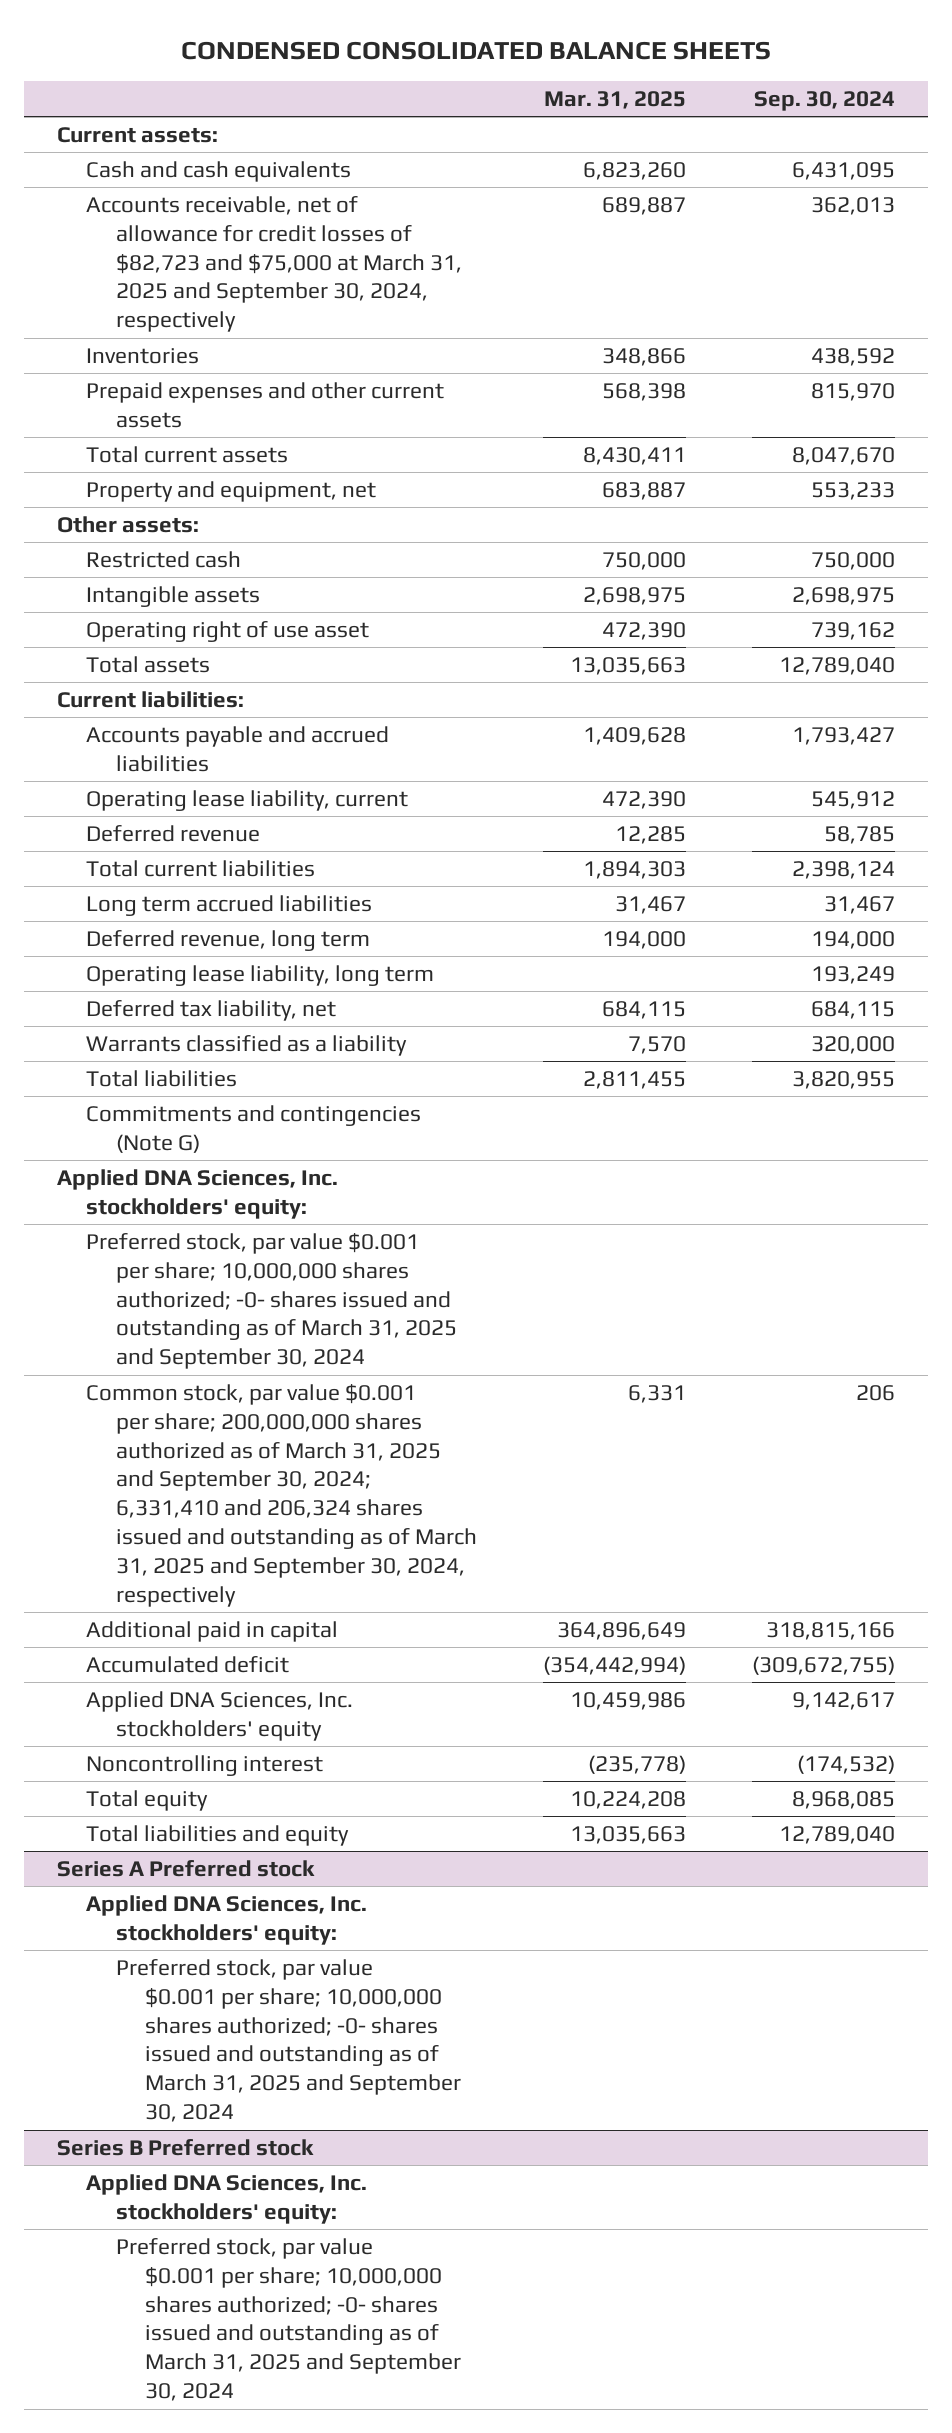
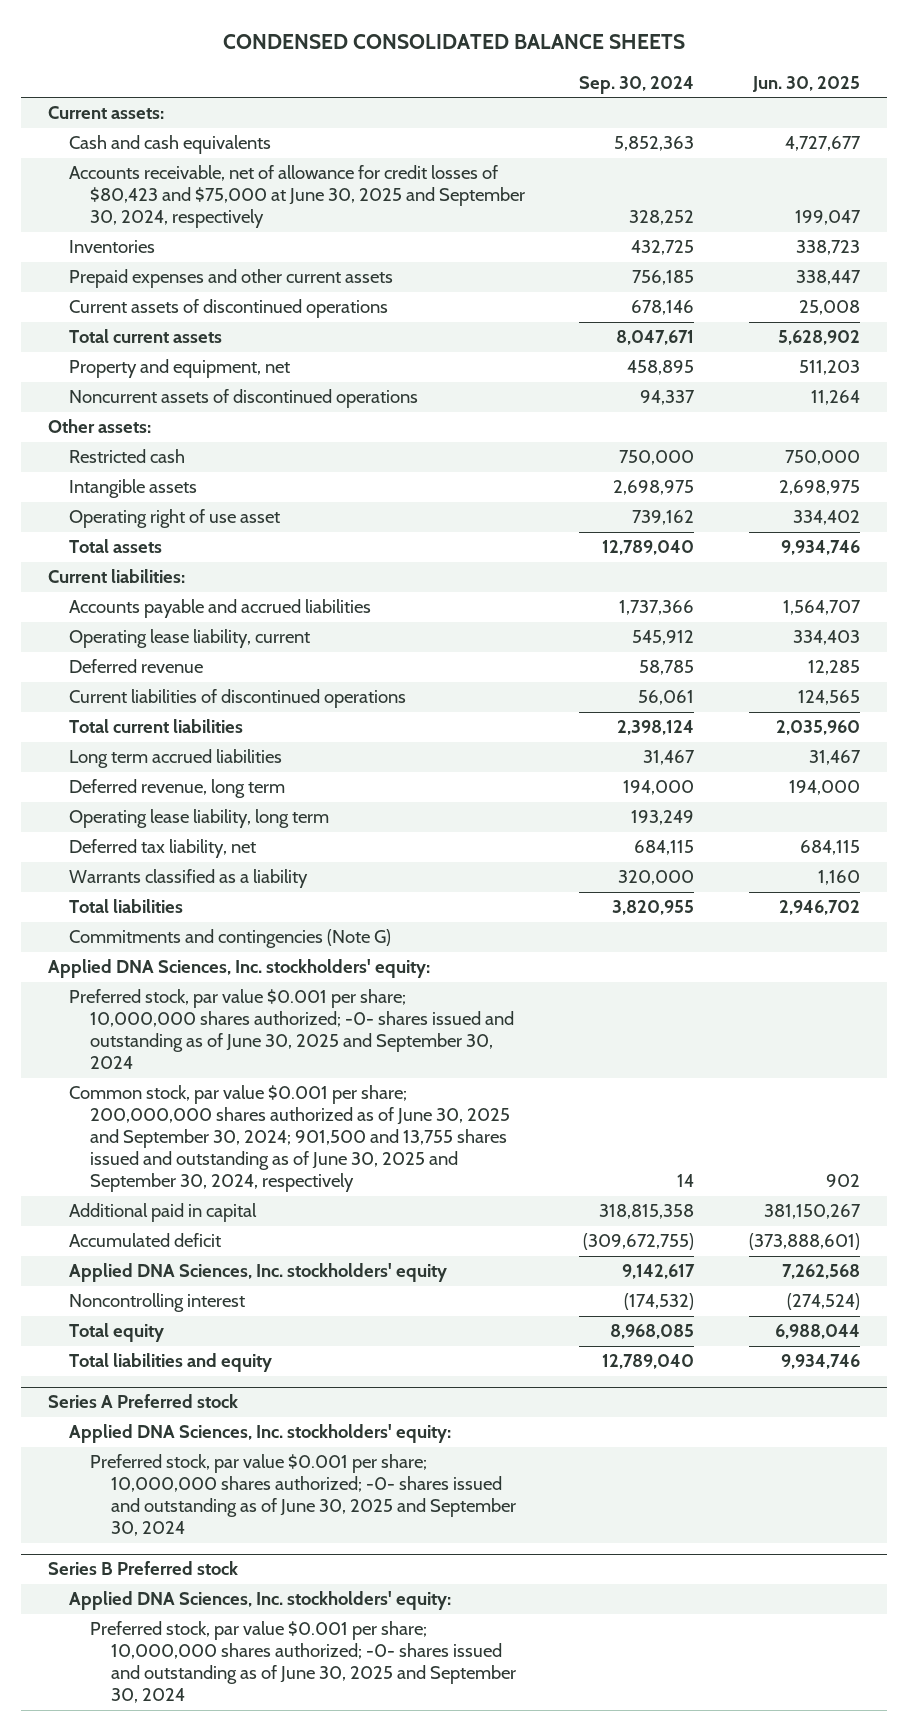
[543,90,686,109] Mar. 31, 2025 -> none
none -> [751,75,860,92] Jun. 30, 2025
[791,161,895,180] 6,431,095 -> [614,136,695,152] 5,852,363
[86,195,462,333] Accounts receivable, net of allowance for credit losses of $82,723 and $75,000 at March 31, 2025 and September 30, 2024, respectively -> [69,165,525,229] Accounts receivable, net of allowance for credit losses of $80,423 and $75,000 at June 30, 2025 and September 30, 2024, respectively
[810,196,895,215] 362,013 -> [629,210,695,226] 328,252
[810,347,895,366] 438,592 -> [631,240,695,256] 432,725
[810,382,895,401] 815,970 -> [632,270,695,286] 756,185
none -> [69,299,389,319] Current assets of discontinued operations
[791,446,895,465] 8,047,670 -> [616,330,695,346] 8,047,671
[810,481,895,500] 553,233 -> [627,360,695,376] 458,895
none -> [69,389,419,409] Noncurrent assets of discontinued operations
[791,726,895,745] 1,793,427 -> [619,600,695,616] 1,737,366
none -> [69,689,407,709] Current liabilities of discontinued operations
[86,1232,457,1370] Preferred stock, par value $0.001 per share; 10,000,000 shares authorized; -0- shares issued and outstanding as of March 31, 2025 and September 30, 2024 -> [69,989,514,1070] Preferred stock, par value $0.001 per share; 10,000,000 shares authorized; -0- shares issued and outstanding as of June 30, 2025 and September 30, 2024
[86,1383,477,1608] Common stock, par value $0.001 per share; 200,000,000 shares authorized as of March 31, 2025 and September 30, 2024; 6,331,410 and 206,324 shares issued and outstanding as of March 31, 2025 and September 30, 2024, respectively -> [69,1085,510,1193] Common stock, par value $0.001 per share; 200,000,000 shares authorized as of June 30, 2025 and September 30, 2024; 901,500 and 13,755 shares issued and outstanding as of June 30, 2025 and September 30, 2024, respectively
[855,1384,895,1401] 206 -> [677,1174,695,1188] 14
[765,1621,895,1640] 318,815,166 -> [599,1204,695,1220] 318,815,358
[115,1958,462,2123] Preferred stock, par value $0.001 per share; 10,000,000 shares authorized; -0- shares issued and outstanding as of March 31, 2025 and September 30, 2024 -> [89,1454,516,1537] Preferred stock, par value $0.001 per share; 10,000,000 shares authorized; -0- shares issued and outstanding as of June 30, 2025 and September 30, 2024
[115,2237,462,2402] Preferred stock, par value $0.001 per share; 10,000,000 shares authorized; -0- shares issued and outstanding as of March 31, 2025 and September 30, 2024 -> [89,1621,516,1704] Preferred stock, par value $0.001 per share; 10,000,000 shares authorized; -0- shares issued and outstanding as of June 30, 2025 and September 30, 2024

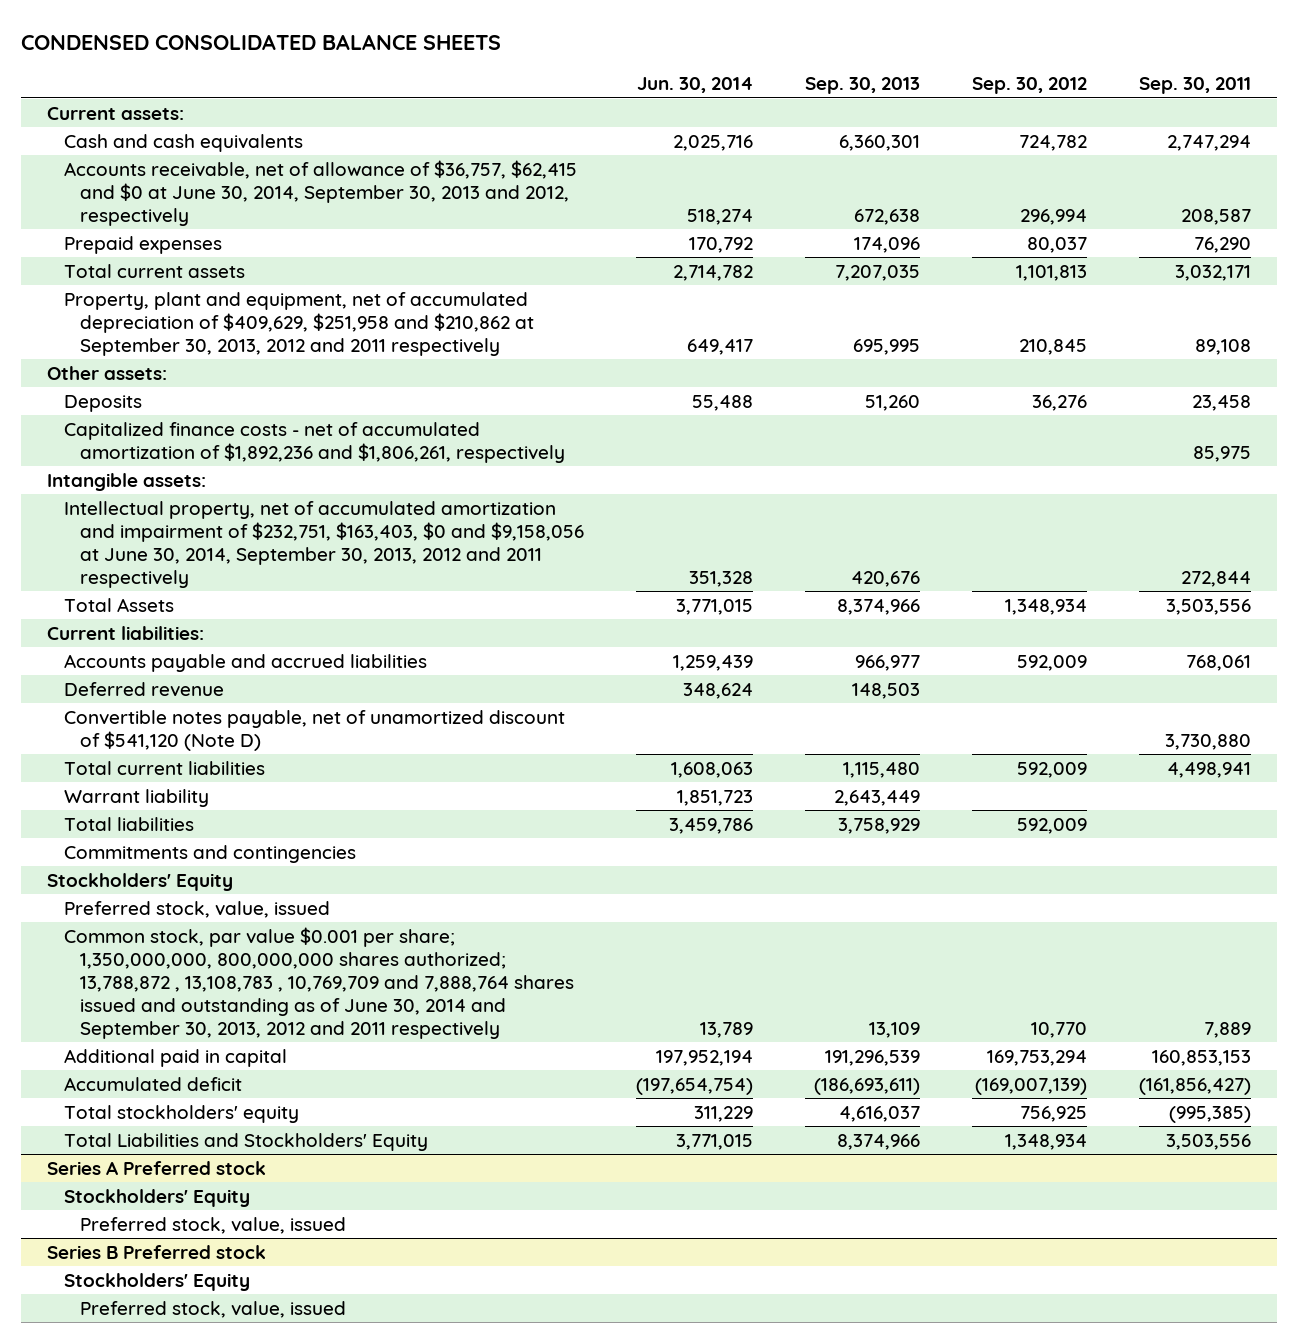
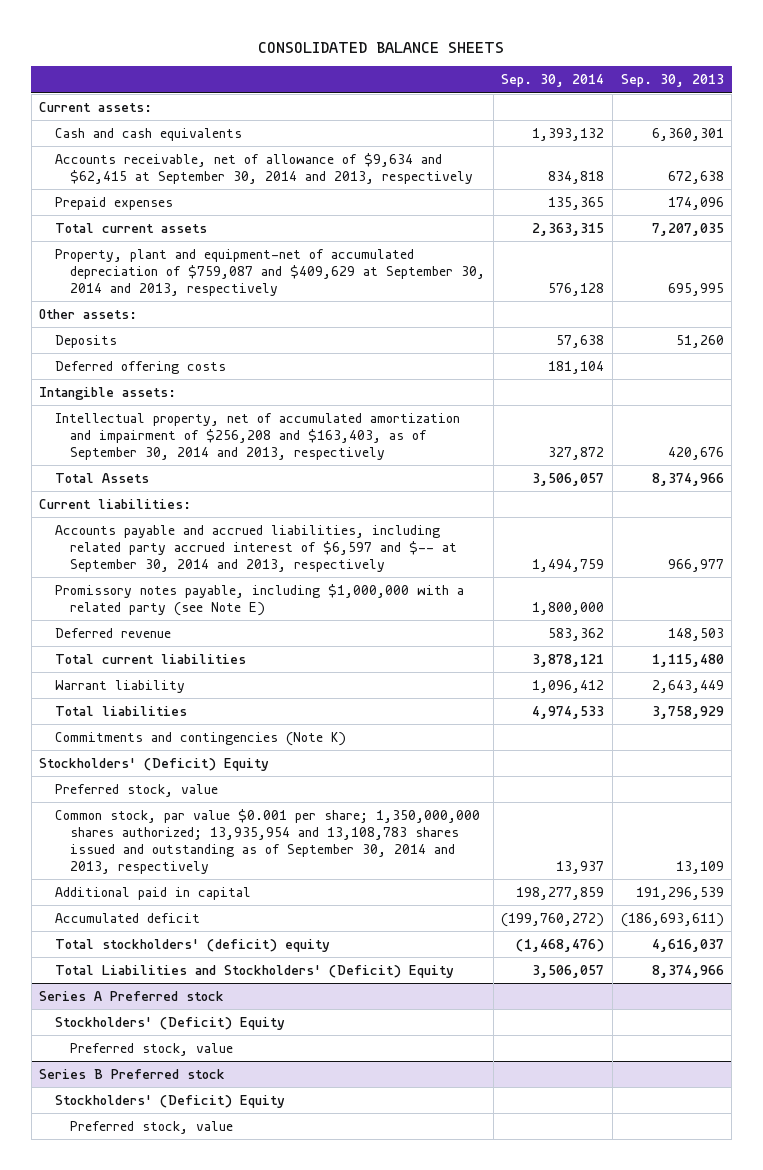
[21,34,502,51] CONDENSED CONSOLIDATED BALANCE SHEETS -> [258,41,505,53] CONSOLIDATED BALANCE SHEETS
[636,77,753,94] Jun. 30, 2014 -> none
[972,77,1088,95] Sep. 30, 2012 -> none
[1139,77,1252,95] Sep. 30, 2011 -> none
none -> [501,74,605,88] Sep. 30, 2014
[63,159,577,226] Accounts receivable, net of allowance of $36,757, $62,415 and $0 at June 30, 2014, September 30, 2013 and 2012, respectively -> [54,152,473,184] Accounts receivable, net of allowance of $9,634 and $62,415 at September 30, 2014 and 2013, respectively
[63,291,534,356] Property, plant and equipment, net of accumulated depreciation of $409,629, $251,958 and $210,862 at September 30, 2013, 2012 and 2011 respectively -> [54,248,485,296] Property, plant and equipment-net of accumulated depreciation of $759,087 and $409,629 at September 30, 2014 and 2013, respectively
[63,421,565,463] Capitalized finance costs - net of accumulated amortization of $1,892,236 and $1,806,261, respectively -> none
none -> [54,360,226,374] Deferred offering costs
[63,500,584,588] Intellectual property, net of accumulated amortization and impairment of $232,751, $163,403, $0 and $9,158,056 at June 30, 2014, September 30, 2013, 2012 and 2011 respectively -> [54,412,460,460] Intellectual property, net of accumulated amortization and impairment of $256,208 and $163,403, as of September 30, 2014 and 2013, respectively
[63,653,427,672] Accounts payable and accrued liabilities -> [54,524,457,572] Accounts payable and accrued liabilities, including related party accrued interest of $6,597 and $-- at September 30, 2014 and 2013, respectively
none -> [54,583,464,616] Promissory notes payable, including $1,000,000 with a related party (see Note E)
[63,709,565,751] Convertible notes payable, net of unamortized discount of $541,120 (Note D) -> none
[63,844,356,863] Commitments and contingencies -> [54,731,346,746] Commitments and contingencies (Note K)
[47,872,234,891] Stockholders' Equity -> [39,757,270,771] Stockholders' (Deficit) Equity
[63,900,330,918] Preferred stock, value, issued -> [54,783,218,797] Preferred stock, value
[63,926,574,1039] Common stock, par value $0.001 per share; 1,350,000,000, 800,000,000 shares authorized; 13,788,872 , 13,108,783 , 10,769,709 and 7,888,764 shares issued and outstanding as of June 30, 2014 and September 30, 2013, 2012 and 2011 respectively -> [54,808,480,874] Common stock, par value $0.001 per share; 1,350,000,000 shares authorized; 13,935,954 and 13,108,783 shares issued and outstanding as of September 30, 2014 and 2013, respectively
[63,1104,299,1123] Total stockholders' equity -> [54,938,330,952] Total stockholders' (deficit) equity
[63,1132,428,1151] Total Liabilities and Stockholders' Equity -> [54,964,454,978] Total Liabilities and Stockholders' (Deficit) Equity
[63,1188,250,1207] Stockholders' Equity -> [54,1016,285,1030] Stockholders' (Deficit) Equity
[79,1216,346,1234] Preferred stock, value, issued -> [69,1042,233,1056] Preferred stock, value
[63,1272,250,1291] Stockholders' Equity -> [54,1094,285,1108] Stockholders' (Deficit) Equity
[79,1300,346,1318] Preferred stock, value, issued -> [69,1120,233,1134] Preferred stock, value

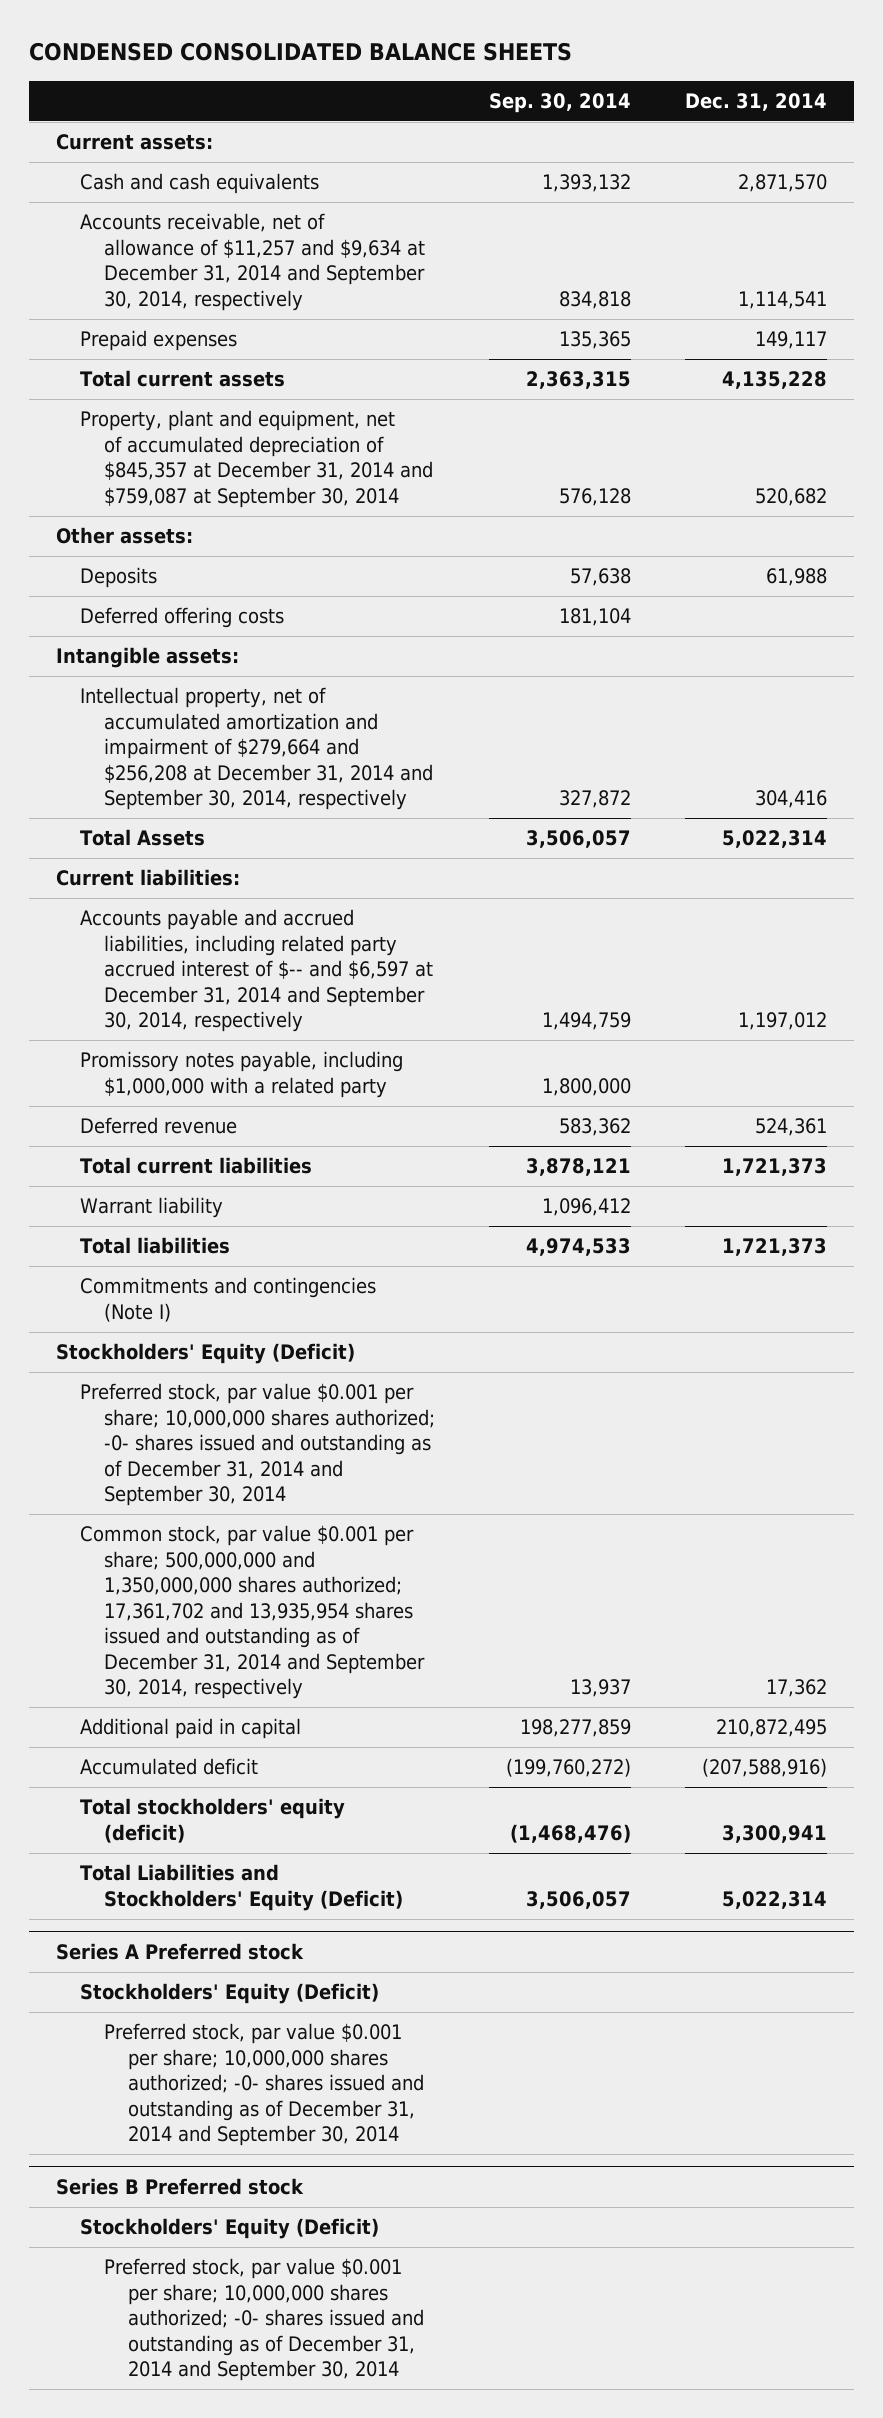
[258,41,505,53] CONSOLIDATED BALANCE SHEETS -> [29,42,573,62] CONDENSED CONSOLIDATED BALANCE SHEETS
[620,74,724,88] Sep. 30, 2013 -> none
none -> [684,93,827,112] Dec. 31, 2014
[54,152,473,184] Accounts receivable, net of allowance of $9,634 and $62,415 at September 30, 2014 and 2013, respectively -> [80,213,426,311] Accounts receivable, net of allowance of $11,257 and $9,634 at December 31, 2014 and September 30, 2014, respectively
[54,248,485,296] Property, plant and equipment-net of accumulated depreciation of $759,087 and $409,629 at September 30, 2014 and 2013, respectively -> [80,410,434,508] Property, plant and equipment, net of accumulated depreciation of $845,357 at December 31, 2014 and $759,087 at September 30, 2014
[54,412,460,460] Intellectual property, net of accumulated amortization and impairment of $256,208 and $163,403, as of September 30, 2014 and 2013, respectively -> [80,687,434,811] Intellectual property, net of accumulated amortization and impairment of $279,664 and $256,208 at December 31, 2014 and September 30, 2014, respectively
[54,524,457,572] Accounts payable and accrued liabilities, including related party accrued interest of $6,597 and $-- at September 30, 2014 and 2013, respectively -> [80,909,434,1033] Accounts payable and accrued liabilities, including related party accrued interest of $-- and $6,597 at December 31, 2014 and September 30, 2014, respectively
[54,583,464,616] Promissory notes payable, including $1,000,000 with a related party (see Note E) -> [80,1051,404,1098] Promissory notes payable, including $1,000,000 with a related party
[54,731,346,746] Commitments and contingencies (Note K) -> [80,1277,377,1322] Commitments and contingencies (Note I)
[39,757,270,771] Stockholders' (Deficit) Equity -> [56,1343,356,1365] Stockholders' Equity (Deficit)
[54,783,218,797] Preferred stock, value -> [80,1383,436,1507] Preferred stock, par value $0.001 per share; 10,000,000 shares authorized; -0- shares issued and outstanding as of December 31, 2014 and September 30, 2014
[54,808,480,874] Common stock, par value $0.001 per share; 1,350,000,000 shares authorized; 13,935,954 and 13,108,783 shares issued and outstanding as of September 30, 2014 and 2013, respectively -> [80,1525,426,1700] Common stock, par value $0.001 per share; 500,000,000 and 1,350,000,000 shares authorized; 17,361,702 and 13,935,954 shares issued and outstanding as of December 31, 2014 and September 30, 2014, respectively
[54,938,330,952] Total stockholders' (deficit) equity -> [80,1798,346,1843] Total stockholders' equity (deficit)
[54,964,454,978] Total Liabilities and Stockholders' (Deficit) Equity -> [80,1864,404,1911] Total Liabilities and Stockholders' Equity (Deficit)
[54,1016,285,1030] Stockholders' (Deficit) Equity -> [80,1983,380,2005] Stockholders' Equity (Deficit)
[69,1042,233,1056] Preferred stock, value -> [104,2023,425,2147] Preferred stock, par value $0.001 per share; 10,000,000 shares authorized; -0- shares issued and outstanding as of December 31, 2014 and September 30, 2014
[54,1094,285,1108] Stockholders' (Deficit) Equity -> [80,2218,380,2240] Stockholders' Equity (Deficit)
[69,1120,233,1134] Preferred stock, value -> [104,2258,425,2382] Preferred stock, par value $0.001 per share; 10,000,000 shares authorized; -0- shares issued and outstanding as of December 31, 2014 and September 30, 2014

